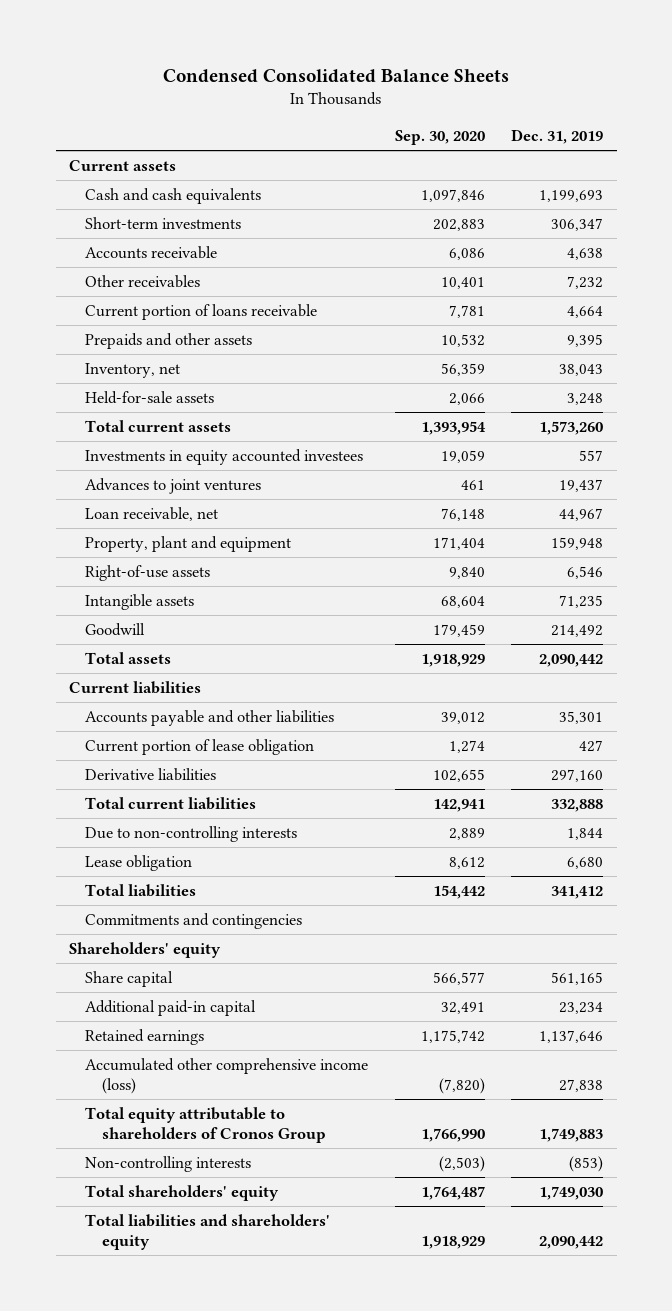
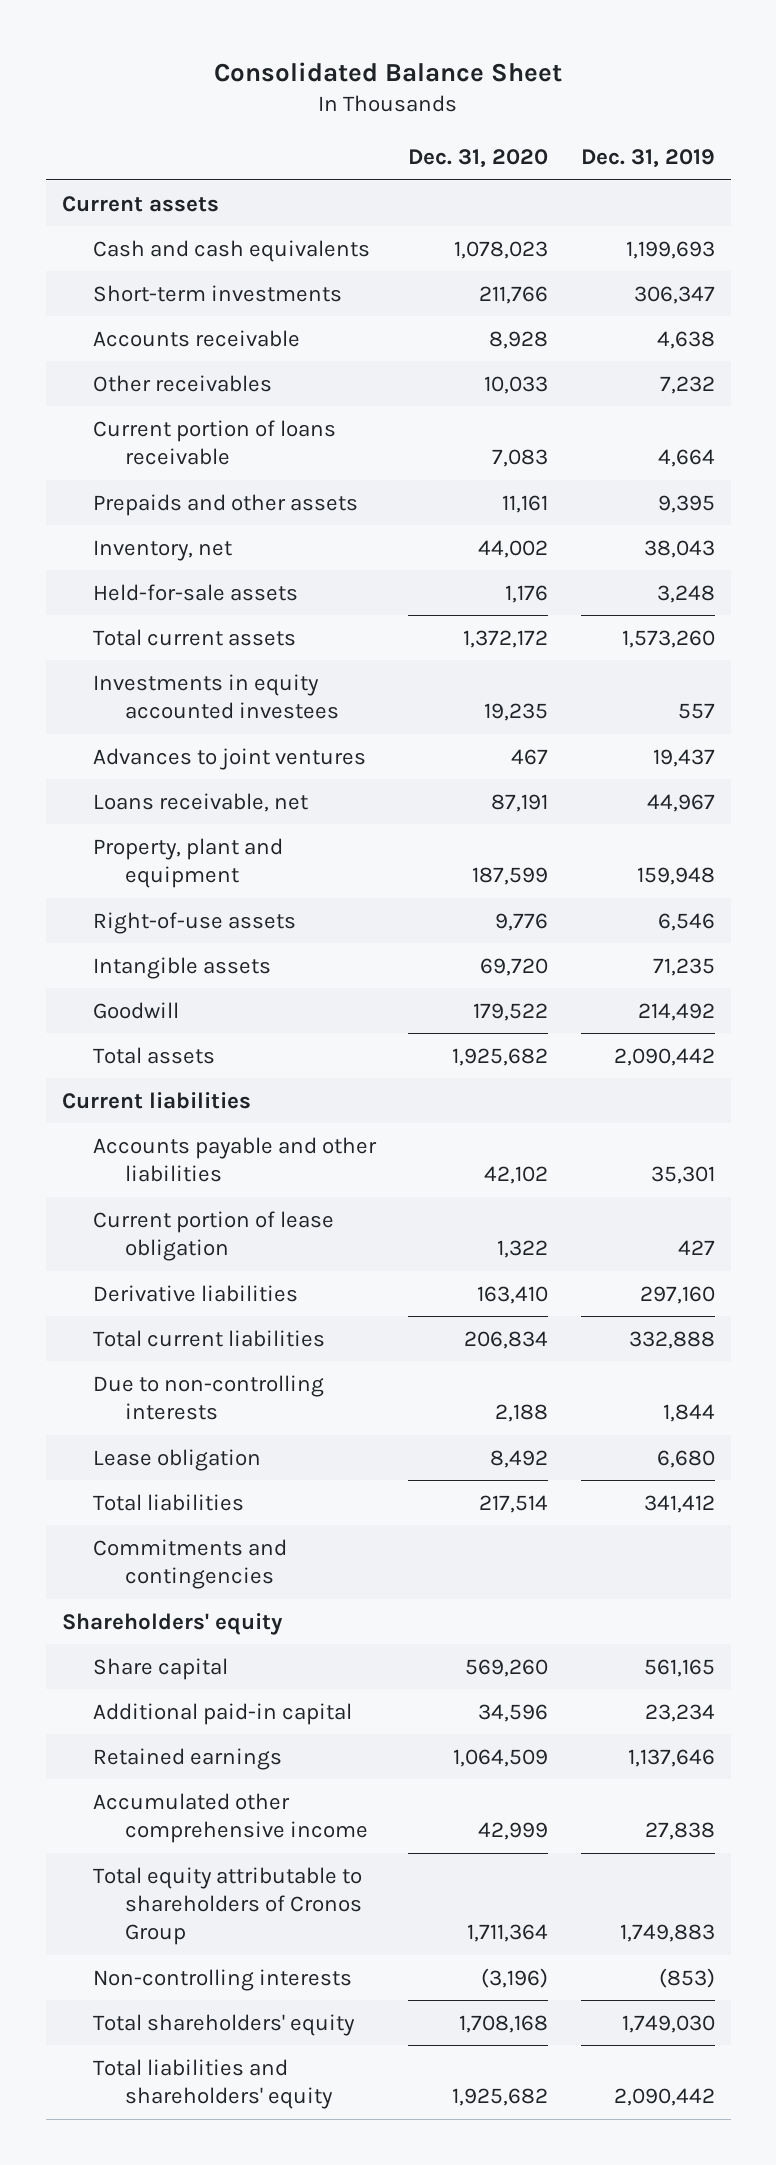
[163,68,510,83] Condensed Consolidated Balance Sheets -> [214,61,563,82] Consolidated Balance Sheet
[394,129,485,145] Sep. 30, 2020 -> none
none -> [408,149,549,169] Dec. 31, 2020
[85,507,219,522] Loan receivable, net -> [93,792,309,812] Loans receivable, net
[85,1058,369,1095] Accumulated other comprehensive income (loss) -> [93,1792,369,1843] Accumulated other comprehensive income

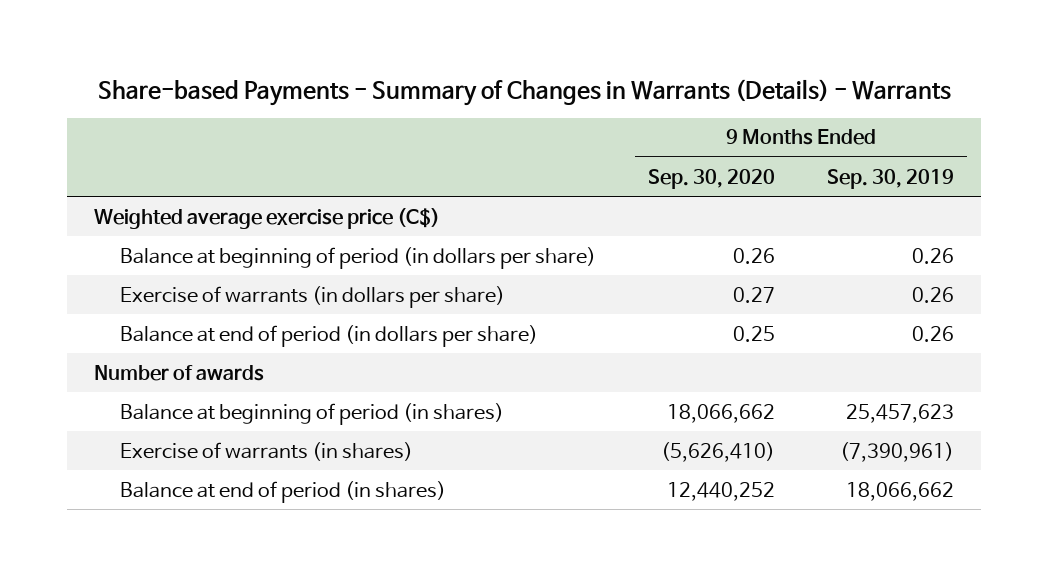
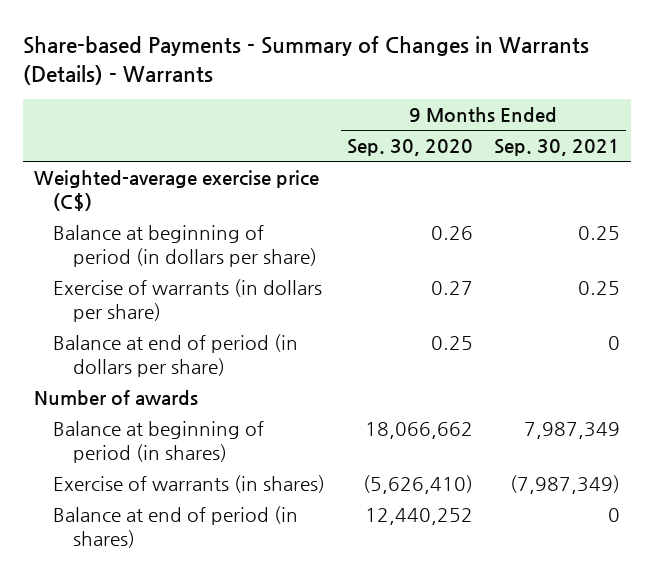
[827,168,955,189] Sep. 30, 2019 -> none
none -> [494,139,621,157] Sep. 30, 2021
[93,207,440,229] Weighted average exercise price (C$) -> [33,170,319,211] Weighted-average exercise price (C$)

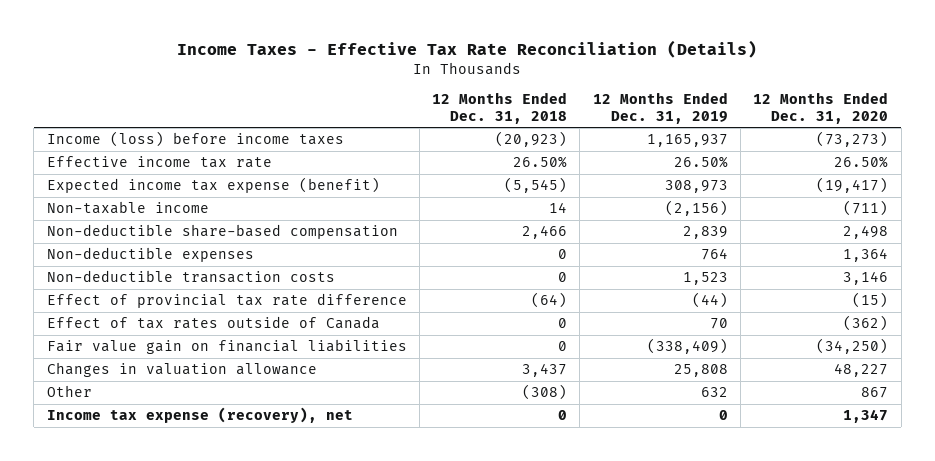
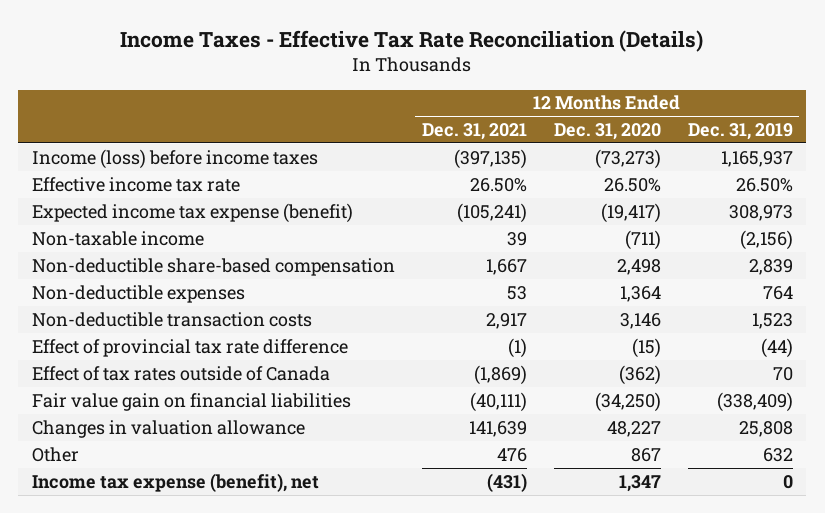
[432,92,568,124] 12 Months Ended Dec. 31, 2018 -> none
none -> [421,123,527,141] Dec. 31, 2021
[46,407,353,424] Income tax expense (recovery), net -> [31,472,319,492] Income tax expense (benefit), net

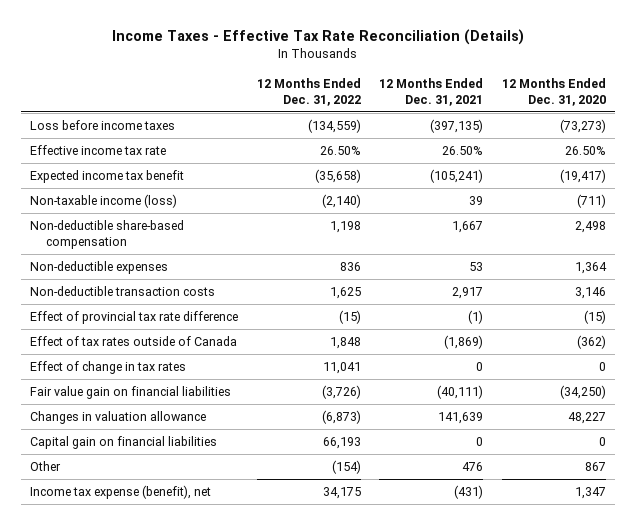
[687,123,793,141] Dec. 31, 2019 -> none
none -> [256,77,361,107] 12 Months Ended Dec. 31, 2022
[31,148,318,169] Income (loss) before income taxes -> [30,119,176,130] Loss before income taxes
[31,202,353,223] Expected income tax expense (benefit) -> [30,169,185,183] Expected income tax benefit
[31,230,204,246] Non-taxable income -> [30,193,178,208] Non-taxable income (loss)
none -> [30,360,187,374] Effect of change in tax rates
none -> [30,435,218,449] Capital gain on financial liabilities

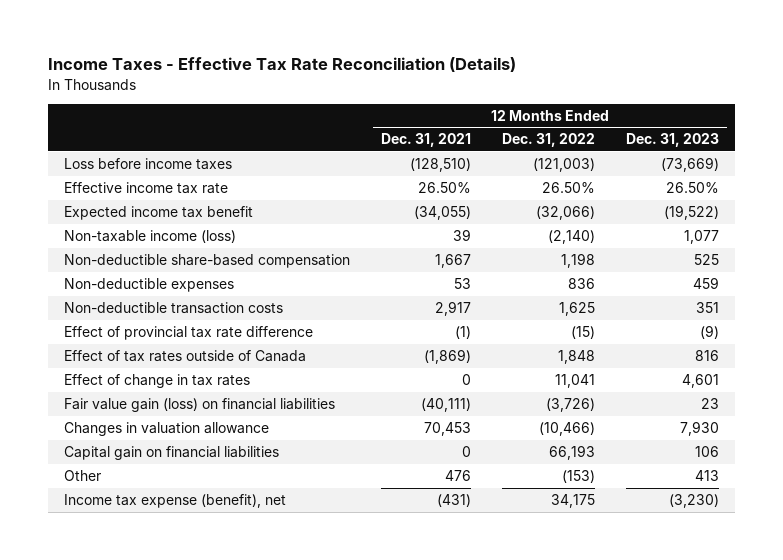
[502,77,607,107] 12 Months Ended Dec. 31, 2020 -> none
none -> [626,133,720,148] Dec. 31, 2023
[307,118,361,133] (134,559) -> [533,157,596,172] (121,003)
[430,118,484,133] (397,135) -> [409,157,471,172] (128,510)
[314,168,361,183] (35,658) -> [536,205,596,220] (32,066)
[430,168,484,183] (105,241) -> [413,205,471,220] (34,055)
[30,385,232,399] Fair value gain on financial liabilities -> [63,397,335,412] Fair value gain (loss) on financial liabilities
[321,409,361,424] (6,873) -> [539,421,596,436] (10,466)
[438,411,484,424] 141,639 -> [423,421,471,436] 70,453
[331,459,361,474] (154) -> [562,469,596,483] (153)

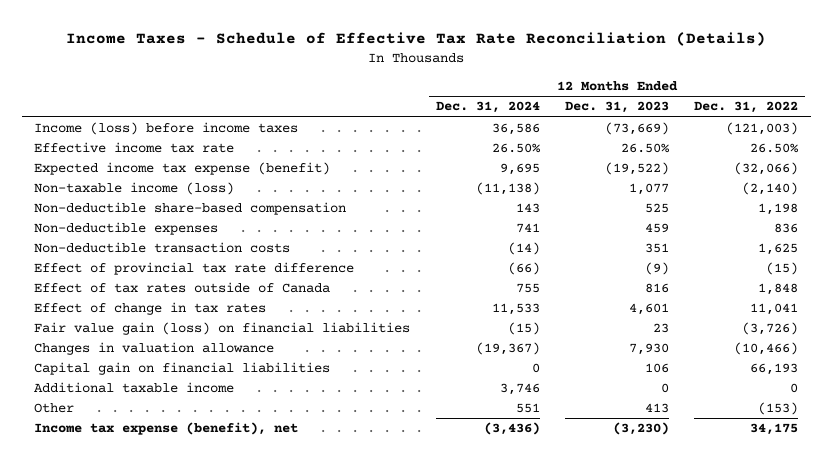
[48,57,517,73] Income Taxes - Effective Tax Rate Reconciliation (Details) -> [66,32,767,47] Income Taxes - Schedule of Effective Tax Rate Reconciliation (Details)
[380,133,471,148] Dec. 31, 2021 -> none
none -> [435,101,540,114] Dec. 31, 2024
[63,157,232,170] Loss before income taxes -> [34,122,299,136] Income (loss) before income taxes
[63,205,253,220] Expected income tax benefit -> [34,162,331,176] Expected income tax expense (benefit)
none -> [34,382,235,394] Additional taxable income

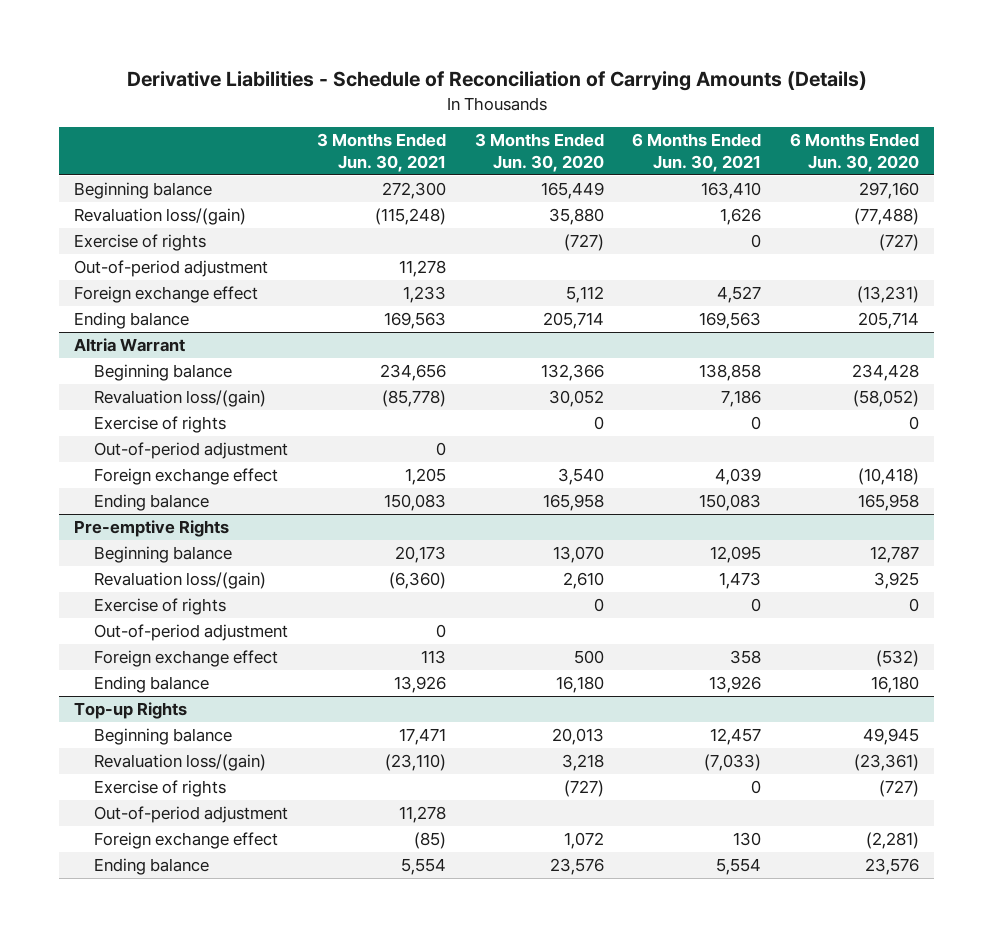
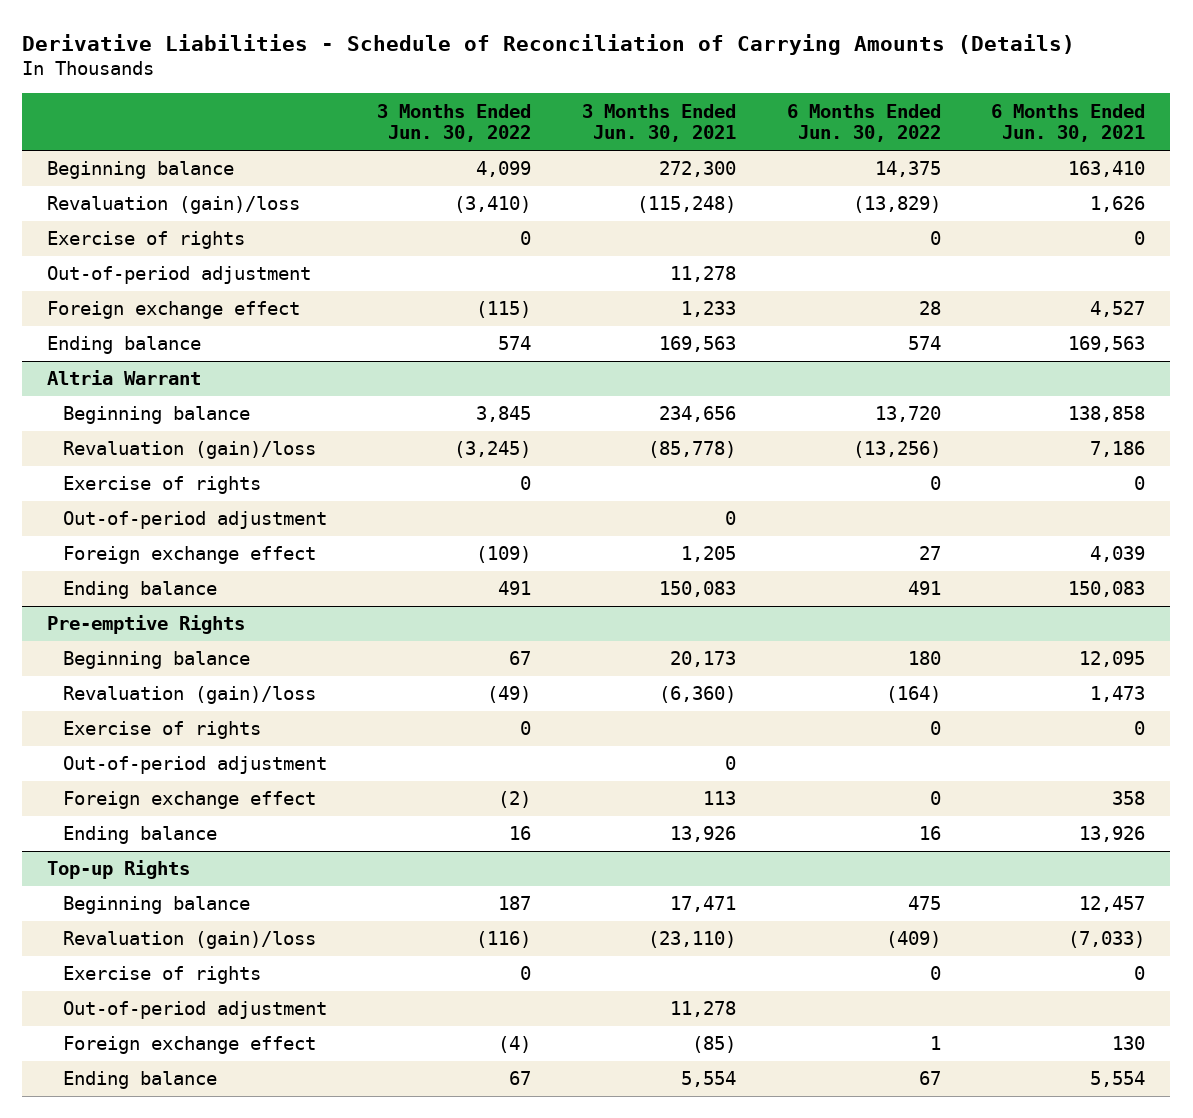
[474,133,604,172] 3 Months Ended Jun. 30, 2020 -> none
[790,133,920,172] 6 Months Ended Jun. 30, 2020 -> none
none -> [377,103,532,143] 3 Months Ended Jun. 30, 2022
none -> [786,103,941,143] 6 Months Ended Jun. 30, 2022
[73,208,246,226] Revaluation loss/(gain) -> [47,196,301,215] Revaluation (gain)/loss
[93,390,266,408] Revaluation loss/(gain) -> [62,441,316,460] Revaluation (gain)/loss
[93,572,266,590] Revaluation loss/(gain) -> [62,686,316,705] Revaluation (gain)/loss
[93,754,266,772] Revaluation loss/(gain) -> [62,931,316,950] Revaluation (gain)/loss

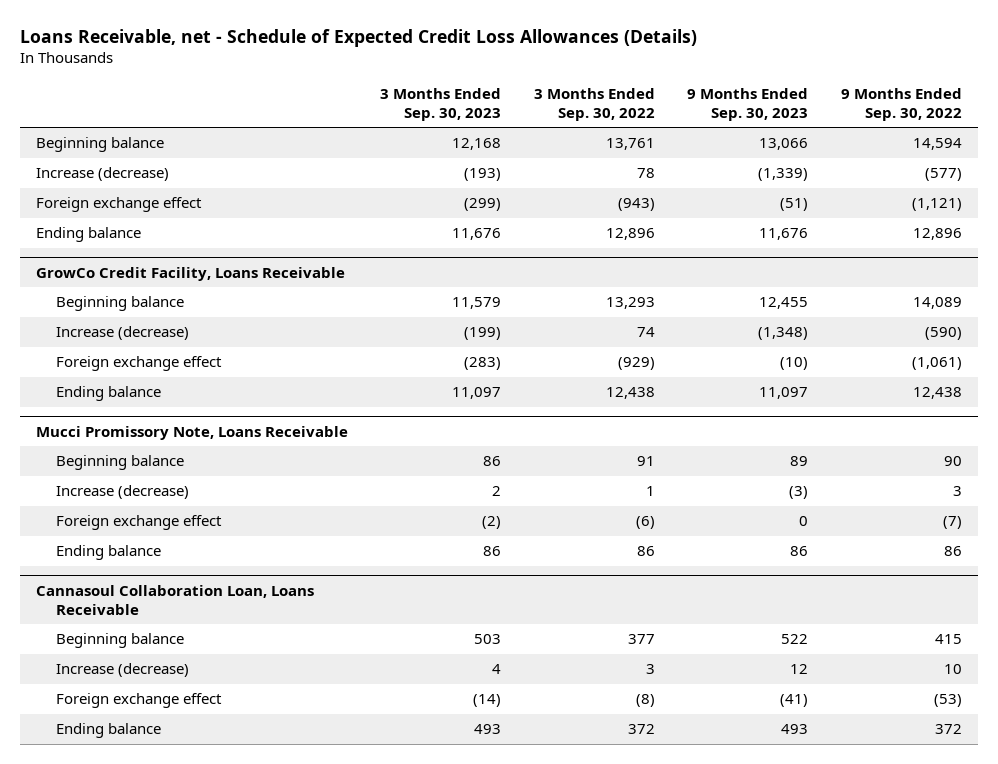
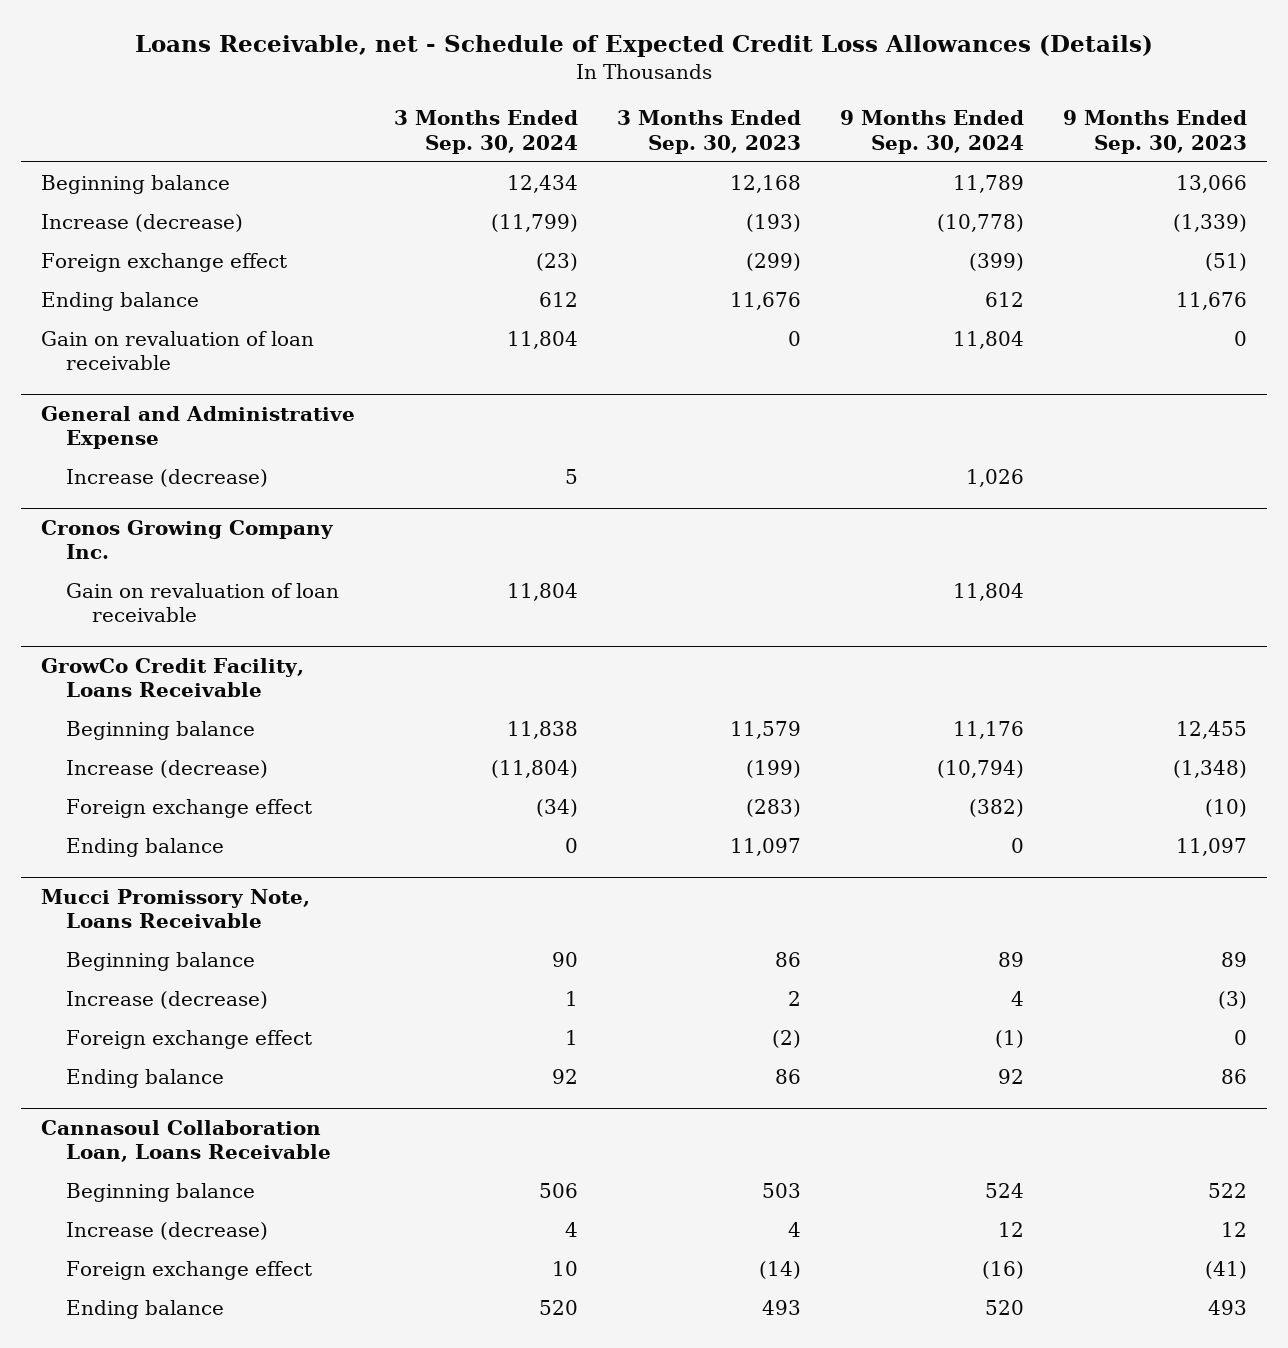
[533,87,655,121] 3 Months Ended Sep. 30, 2022 -> none
[840,87,962,121] 9 Months Ended Sep. 30, 2022 -> none
none -> [393,110,578,154] 3 Months Ended Sep. 30, 2024
none -> [840,110,1025,154] 9 Months Ended Sep. 30, 2024
none -> [40,330,314,370] Gain on revaluation of loan receivable
none -> [40,405,355,450] General and Administrative Expense
none -> [66,468,269,487] Increase (decrease)
none -> [40,519,334,560] Cronos Growing Company Inc.
none -> [66,582,340,622] Gain on revaluation of loan receivable

